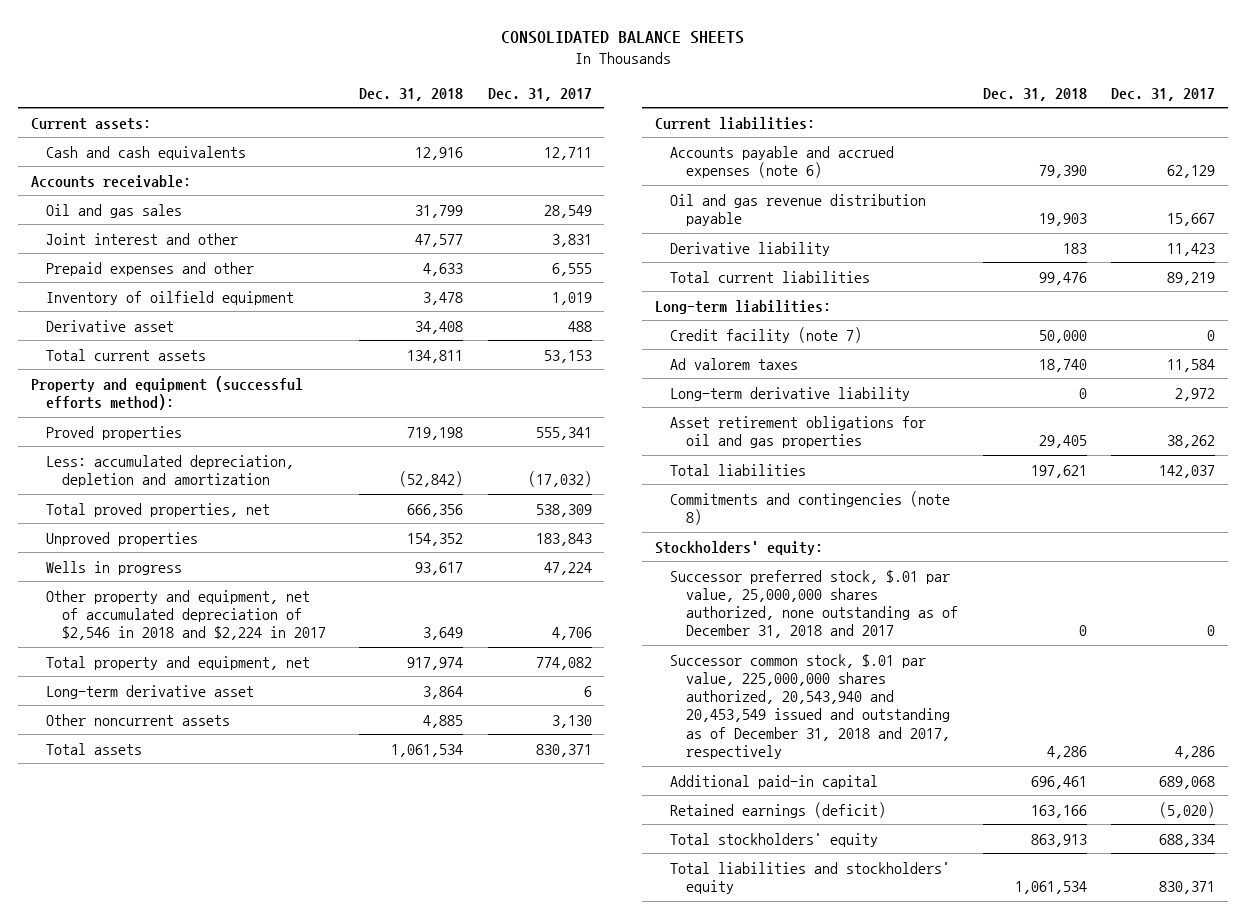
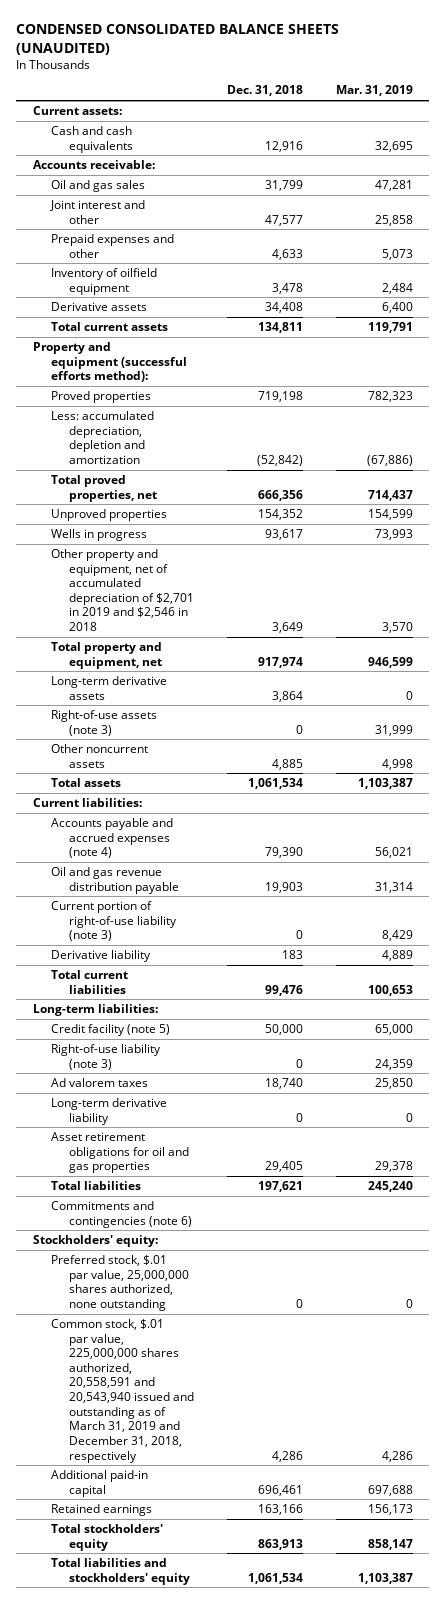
[501,31,745,45] CONSOLIDATED BALANCE SHEETS -> [16,24,340,55] CONDENSED CONSOLIDATED BALANCE SHEETS (UNAUDITED)
[487,87,592,101] Dec. 31, 2017 -> none
none -> [335,85,413,97] Mar. 31, 2019
[46,319,175,332] Derivative asset -> [50,302,147,312] Derivative assets
[46,589,326,641] Other property and equipment, net of accumulated depreciation of $2,546 in 2018 and $2,224 in 2017 -> [50,549,194,632] Other property and equipment, net of accumulated depreciation of $2,701 in 2019 and $2,546 in 2018
[46,684,255,699] Long-term derivative asset -> [50,676,167,700] Long-term derivative assets
none -> [50,710,157,736] Right-of-use assets (note 3)
[670,145,895,178] Accounts payable and accrued expenses (note 6) -> [50,818,173,859] Accounts payable and accrued expenses (note 4)
none -> [50,901,177,942] Current portion of right-of-use liability (note 3)
[670,326,863,343] Credit facility (note 7) -> [50,1024,170,1037] Credit facility (note 5)
none -> [50,1044,161,1070] Right-of-use liability (note 3)
[670,490,951,525] Commitments and contingencies (note 8) -> [50,1201,192,1228] Commitments and contingencies (note 6)
[670,569,958,639] Successor preferred stock, $.01 par value, 25,000,000 shares authorized, none outstanding as of December 31, 2018 and 2017 -> [50,1255,189,1311] Preferred stock, $.01 par value, 25,000,000 shares authorized, none outstanding
[670,653,950,760] Successor common stock, $.01 par value, 225,000,000 shares authorized, 20,543,940 and 20,453,549 issued and outstanding as of December 31, 2018 and 2017, respectively -> [50,1319,194,1463] Common stock, $.01 par value, 225,000,000 shares authorized, 20,558,591 and 20,543,940 issued and outstanding as of March 31, 2019 and December 31, 2018, respectively
[670,801,887,818] Retained earnings (deficit) -> [50,1504,152,1517] Retained earnings

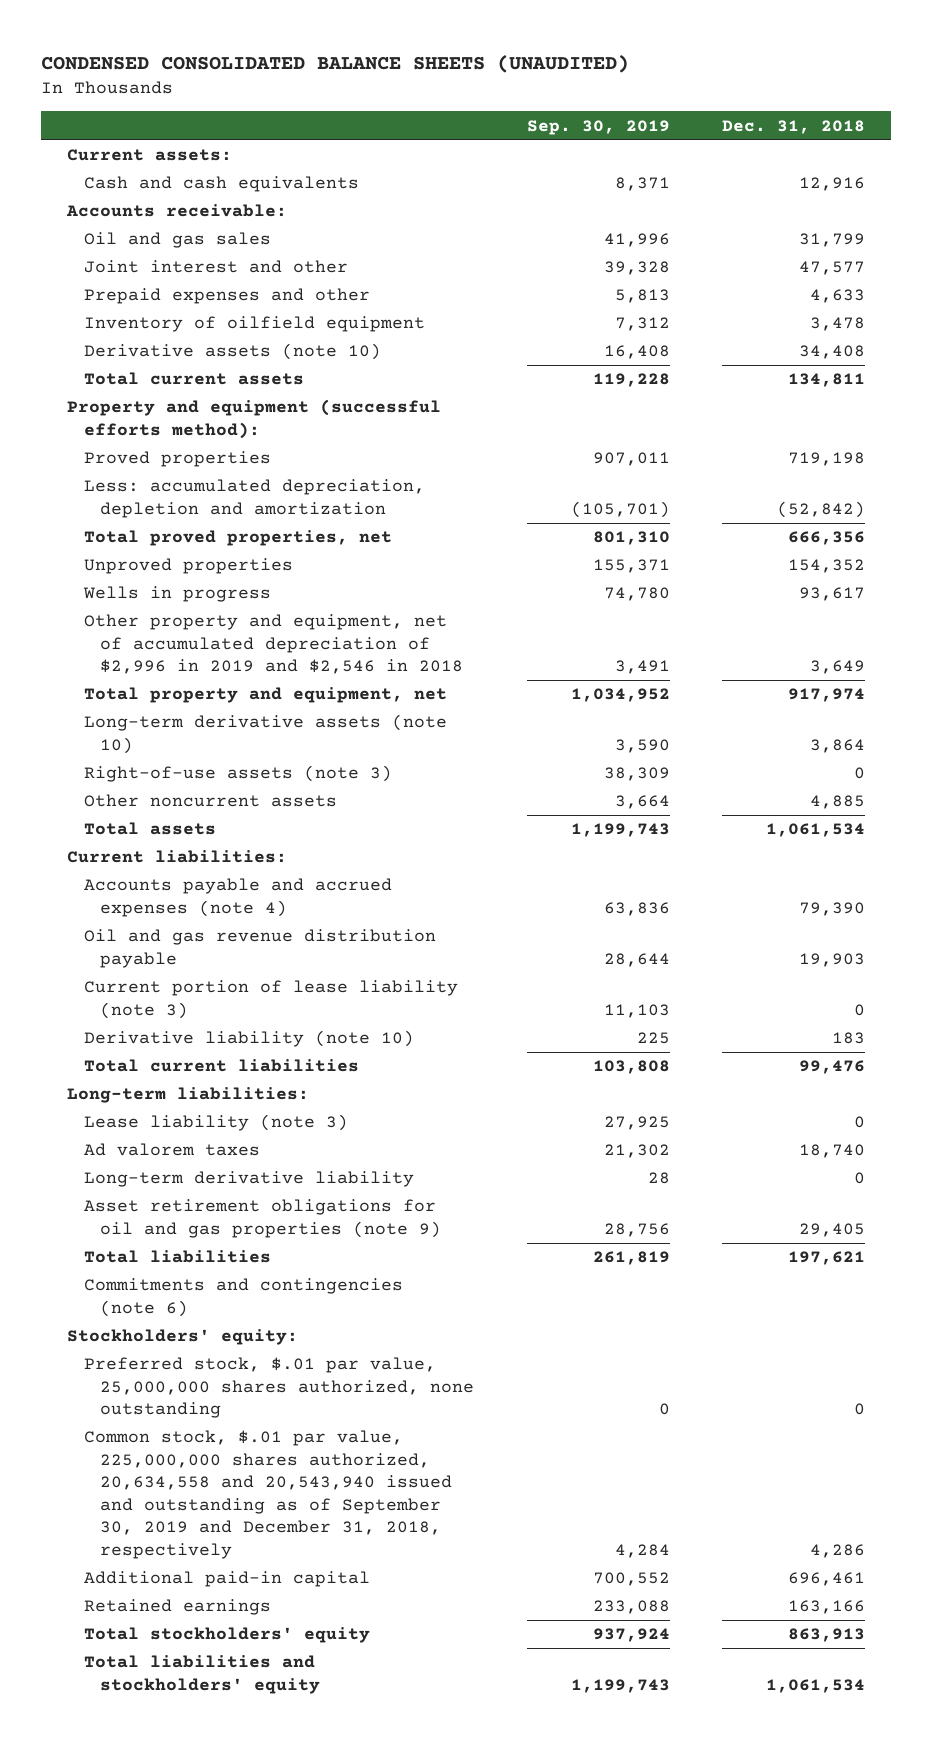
[335,85,413,97] Mar. 31, 2019 -> none
none -> [526,119,670,135] Sep. 30, 2019
[50,302,147,312] Derivative assets -> [83,343,381,361] Derivative assets (note 10)
[50,549,194,632] Other property and equipment, net of accumulated depreciation of $2,701 in 2019 and $2,546 in 2018 -> [83,614,464,675] Other property and equipment, net of accumulated depreciation of $2,996 in 2019 and $2,546 in 2018
[50,676,167,700] Long-term derivative assets -> [83,714,447,754] Long-term derivative assets (note 10)
[50,901,177,942] Current portion of right-of-use liability (note 3) -> [83,980,458,1019] Current portion of lease liability (note 3)
[50,950,151,963] Derivative liability -> [83,1030,414,1048] Derivative liability (note 10)
[50,1024,170,1037] Credit facility (note 5) -> none
[50,1044,161,1070] Right-of-use liability (note 3) -> [83,1114,348,1132] Lease liability (note 3)
[50,1132,189,1174] Asset retirement obligations for oil and gas properties -> [83,1199,442,1238] Asset retirement obligations for oil and gas properties (note 9)
[50,1319,194,1463] Common stock, $.01 par value, 225,000,000 shares authorized, 20,558,591 and 20,543,940 issued and outstanding as of March 31, 2019 and December 31, 2018, respectively -> [83,1430,453,1559] Common stock, $.01 par value, 225,000,000 shares authorized, 20,634,558 and 20,543,940 issued and outstanding as of September 30, 2019 and December 31, 2018, respectively

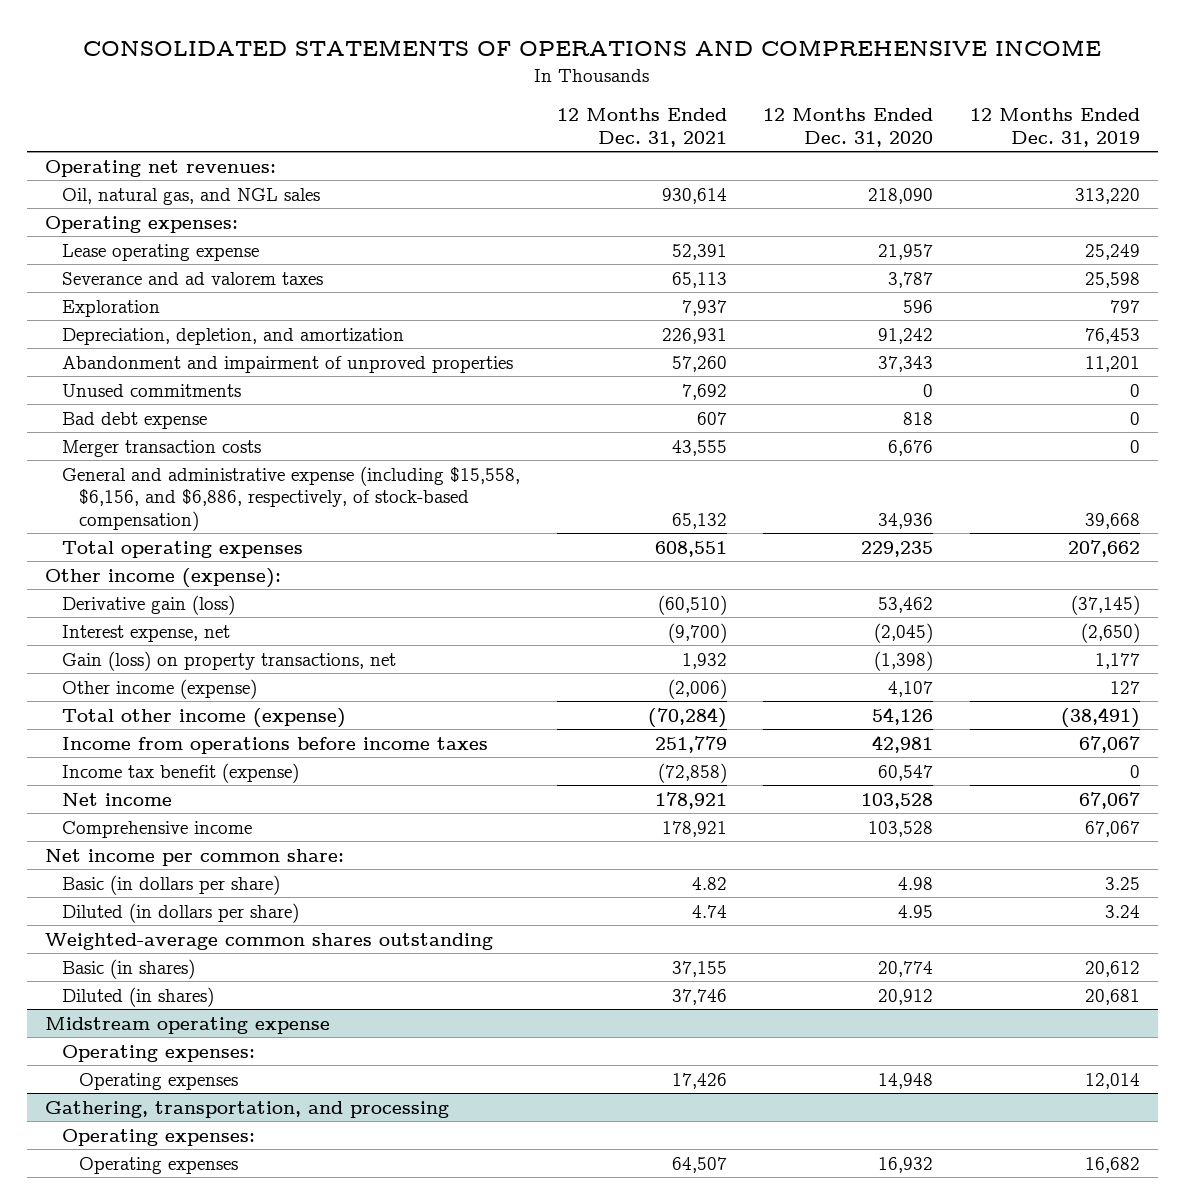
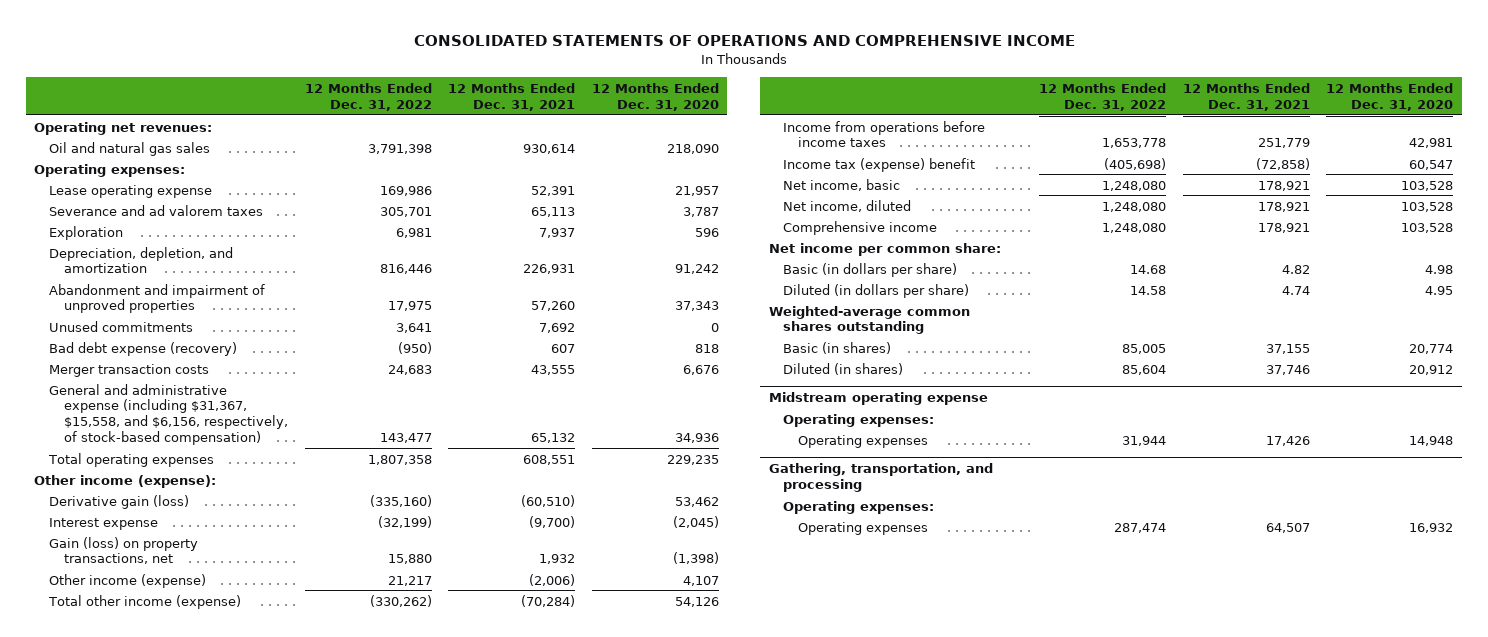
[969,108,1140,148] 12 Months Ended Dec. 31, 2019 -> none
none -> [304,82,432,111] 12 Months Ended Dec. 31, 2022
[62,187,321,205] Oil, natural gas, and NGL sales -> [49,141,211,156] Oil and natural gas sales
[62,411,208,429] Bad debt expense -> [49,341,238,356] Bad debt expense (recovery)
[62,465,521,531] General and administrative expense (including $15,558, $6,156, and $6,886, respectively, of stock-based compensation) -> [49,383,288,445] General and administrative expense (including $31,367, $15,558, and $6,156, respectively, of stock-based compensation)
[62,624,231,642] Interest expense, net -> [49,517,159,530] Interest expense
[62,762,300,783] Income tax benefit (expense) -> [783,157,976,172] Income tax (expense) benefit
[62,792,173,806] Net income -> [783,178,901,191] Net income, basic
none -> [783,199,912,212] Net income, diluted

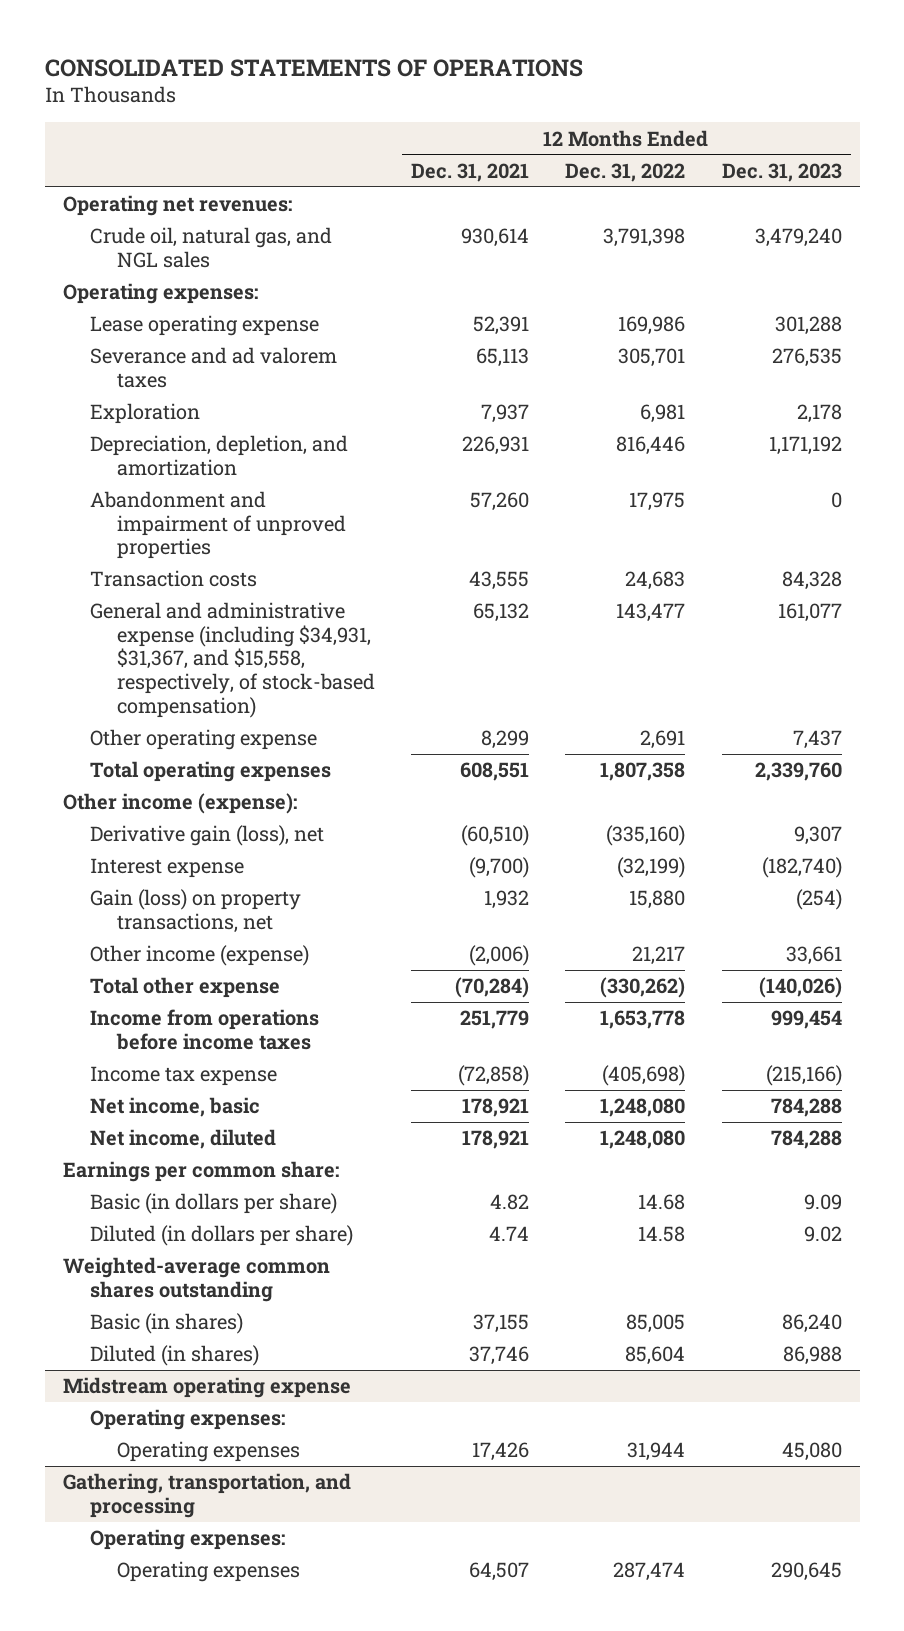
[413,35,1075,47] CONSOLIDATED STATEMENTS OF OPERATIONS AND COMPREHENSIVE INCOME -> [44,58,583,77] CONSOLIDATED STATEMENTS OF OPERATIONS
[592,82,720,111] 12 Months Ended Dec. 31, 2020 -> none
none -> [721,162,842,182] Dec. 31, 2023
[49,141,211,156] Oil and natural gas sales -> [89,227,332,268] Crude oil, natural gas, and NGL sales
[49,320,194,332] Unused commitments -> none
[49,341,238,356] Bad debt expense (recovery) -> none
[49,363,210,377] Merger transaction costs -> [89,570,257,588] Transaction costs
[49,383,288,445] General and administrative expense (including $31,367, $15,558, and $6,156, respectively, of stock-based compensation) -> [89,602,375,718] General and administrative expense (including $34,931, $31,367, and $15,558, respectively, of stock-based compensation)
none -> [89,729,317,751] Other operating expense
[49,494,190,509] Derivative gain (loss) -> [89,825,324,847] Derivative gain (loss), net
[48,594,242,609] Total other income (expense) -> [89,977,280,999] Total other expense
[783,157,976,172] Income tax (expense) benefit -> [89,1066,277,1087] Income tax expense
[783,220,938,235] Comprehensive income -> none
[768,242,1001,256] Net income per common share: -> [62,1161,339,1183] Earnings per common share:

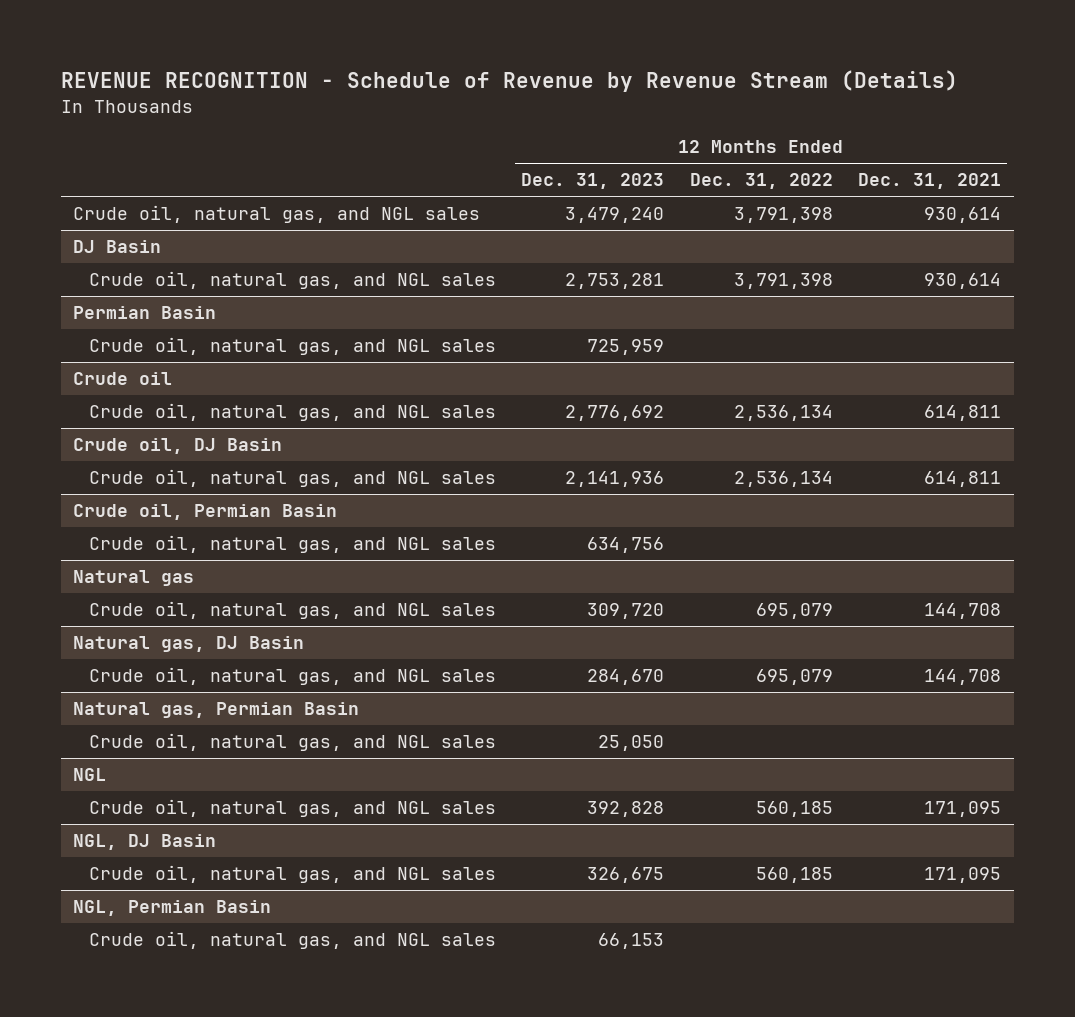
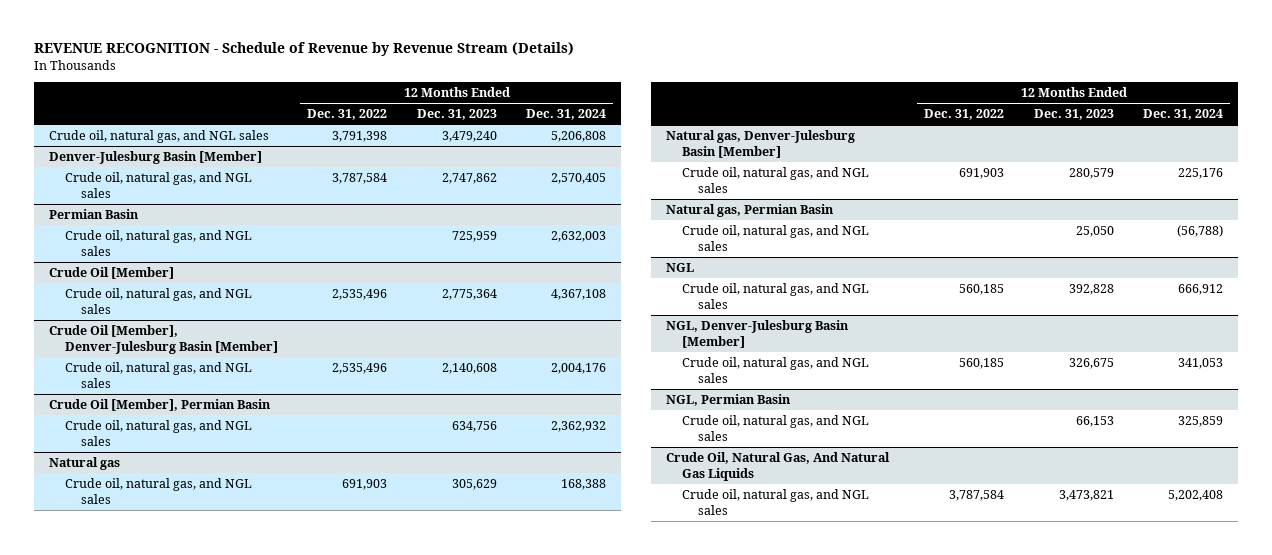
[858,173,1002,190] Dec. 31, 2021 -> none
none -> [525,109,606,121] Dec. 31, 2024
[73,240,162,254] DJ Basin -> [48,150,262,164] Denver-Julesburg Basin [Member]
[565,273,665,290] 2,753,281 -> [441,172,497,184] 2,747,862
[733,273,833,290] 3,791,398 -> [332,172,388,184] 3,787,584
[73,438,283,455] Crude oil, DJ Basin -> none
[73,372,173,386] Crude oil -> [48,266,174,279] Crude Oil [Member]
[565,405,665,422] 2,776,692 -> [441,288,497,300] 2,775,364
[733,405,833,422] 2,536,134 -> [332,288,388,300] 2,535,496
none -> [48,324,278,354] Crude Oil [Member], Denver-Julesburg Basin [Member]
[565,471,665,488] 2,141,936 -> [441,362,497,374] 2,140,608
[733,471,833,488] 2,536,134 -> [332,362,388,374] 2,535,496
[73,504,338,521] Crude oil, Permian Basin -> [48,398,271,411] Crude Oil [Member], Permian Basin
[73,636,305,653] Natural gas, DJ Basin -> none
[587,603,665,620] 309,720 -> [451,478,497,490] 305,629
[755,603,833,620] 695,079 -> [342,478,388,490] 691,903
none -> [665,129,855,158] Natural gas, Denver-Julesburg Basin [Member]
[587,669,665,686] 284,670 -> [1068,167,1114,179] 280,579
[755,669,833,686] 695,079 -> [959,167,1005,179] 691,903
[73,834,217,851] NGL, DJ Basin -> none
none -> [665,319,849,348] NGL, Denver-Julesburg Basin [Member]
none -> [665,451,890,481] Crude Oil, Natural Gas, And Natural Gas Liquids
none -> [681,488,869,515] Crude oil, natural gas, and NGL sales

